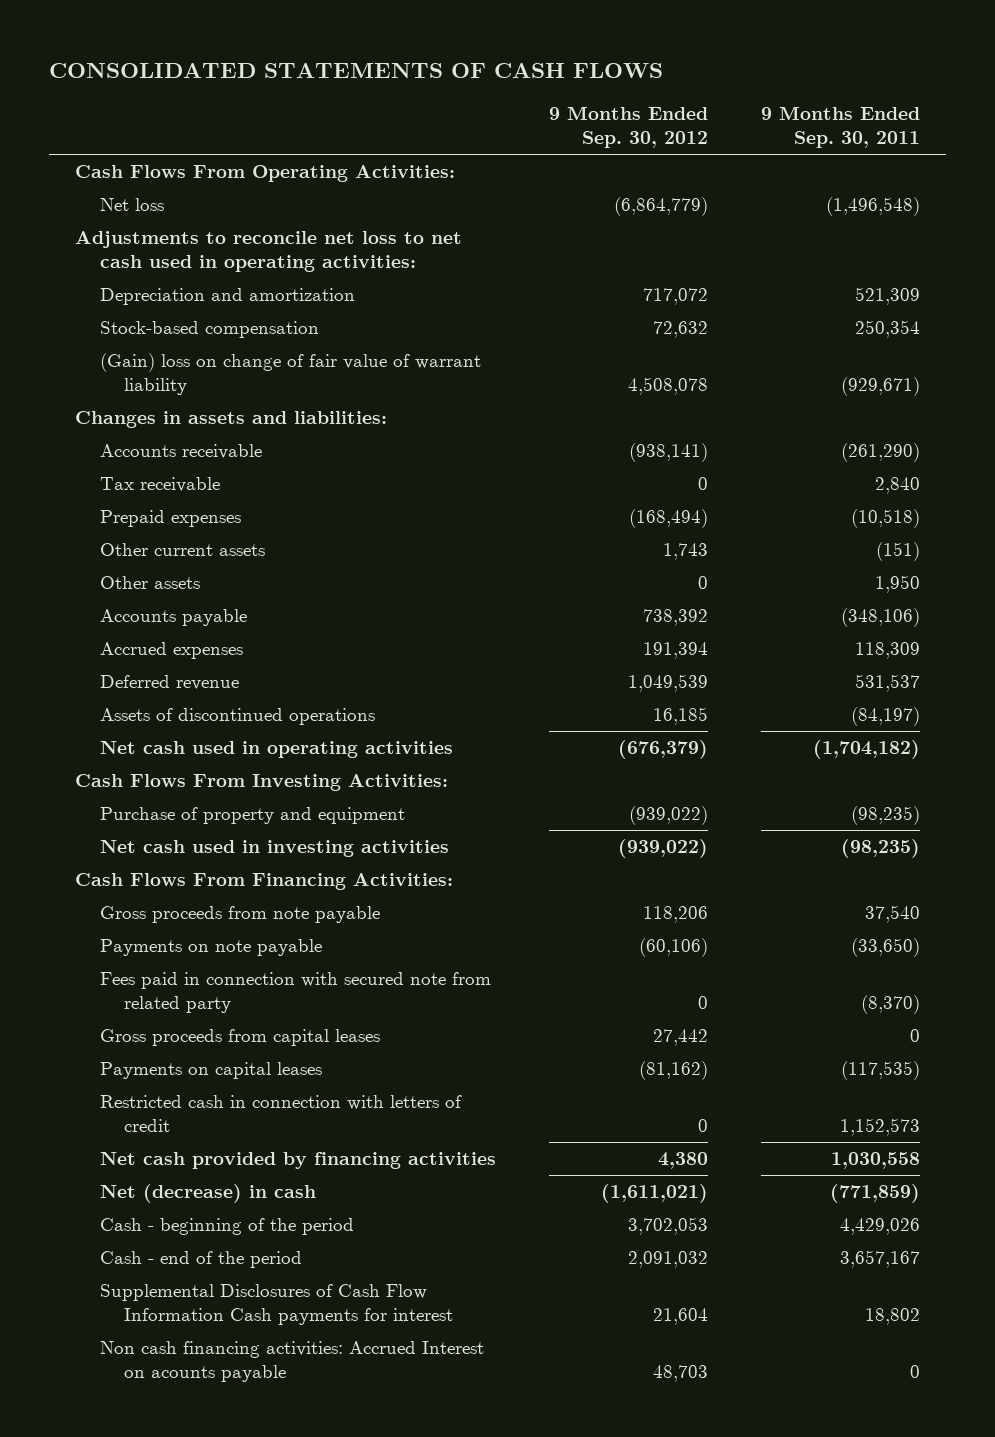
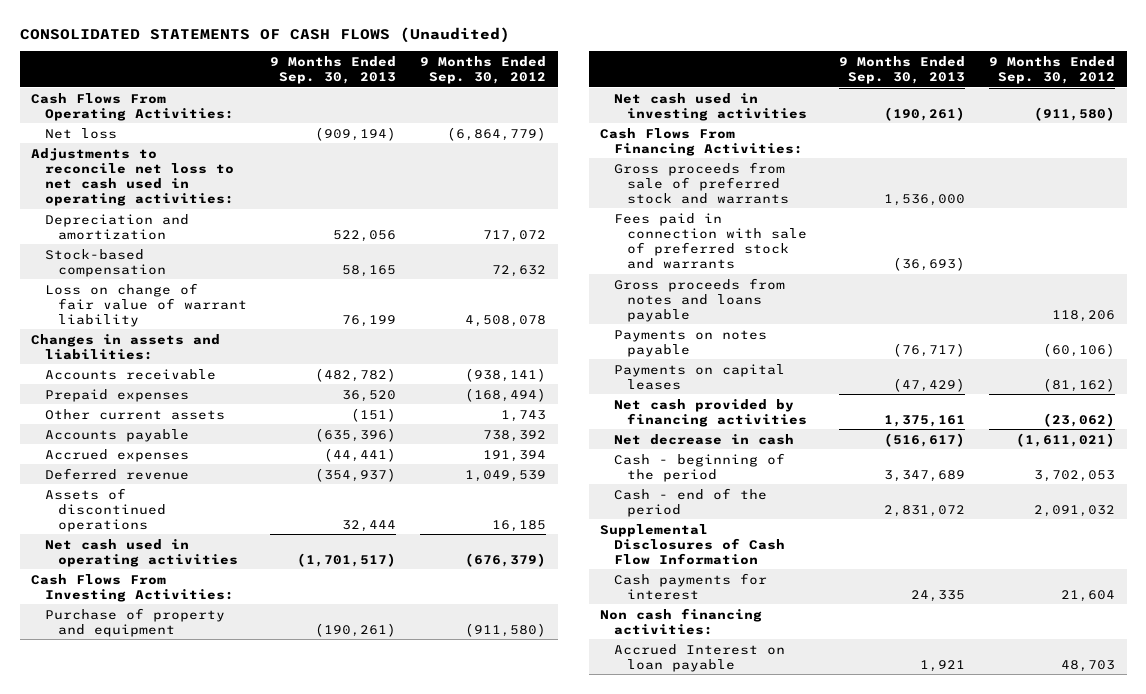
[48,63,663,79] CONSOLIDATED STATEMENTS OF CASH FLOWS -> [19,26,510,43] CONSOLIDATED STATEMENTS OF CASH FLOWS (Unaudited)
[760,105,920,149] 9 Months Ended Sep. 30, 2011 -> none
none -> [270,55,397,84] 9 Months Ended Sep. 30, 2013
[99,352,481,396] (Gain) loss on change of fair value of warrant liability -> [44,282,247,327] Loss on change of fair value of warrant liability
[99,476,220,492] Tax receivable -> none
[99,575,200,589] Other assets -> none
[628,805,708,825] (939,022) -> [464,622,546,637] (911,580)
[617,838,708,858] (939,022) -> [1033,106,1115,121] (911,580)
[99,971,491,1014] Fees paid in connection with secured note from related party -> none
[99,1028,380,1046] Gross proceeds from capital leases -> none
none -> [613,161,789,204] Gross proceeds from sale of preferred stock and warrants
none -> [613,212,807,269] Fees paid in connection with sale of preferred stock and warrants
[99,905,380,923] Gross proceeds from note payable -> [613,277,785,322] Gross proceeds from notes and loans payable
[99,938,322,956] Payments on note payable -> [613,329,767,357] Payments on notes payable
[99,1094,462,1133] Restricted cash in connection with letters of credit -> none
[657,1151,708,1169] 4,380 -> [1042,412,1115,427] (23,062)
[99,1183,316,1203] Net (decrease) in cash -> [613,433,794,445] Net decrease in cash
none -> [600,523,785,565] Supplemental Disclosures of Cash Flow Information
[99,1283,454,1326] Supplemental Disclosures of Cash Flow Information Cash payments for interest -> [613,572,767,600] Cash payments for interest
none -> [600,607,763,635] Non cash financing activities:
[99,1340,484,1383] Non cash financing activities: Accrued Interest on acounts payable -> [613,643,785,672] Accrued Interest on loan payable

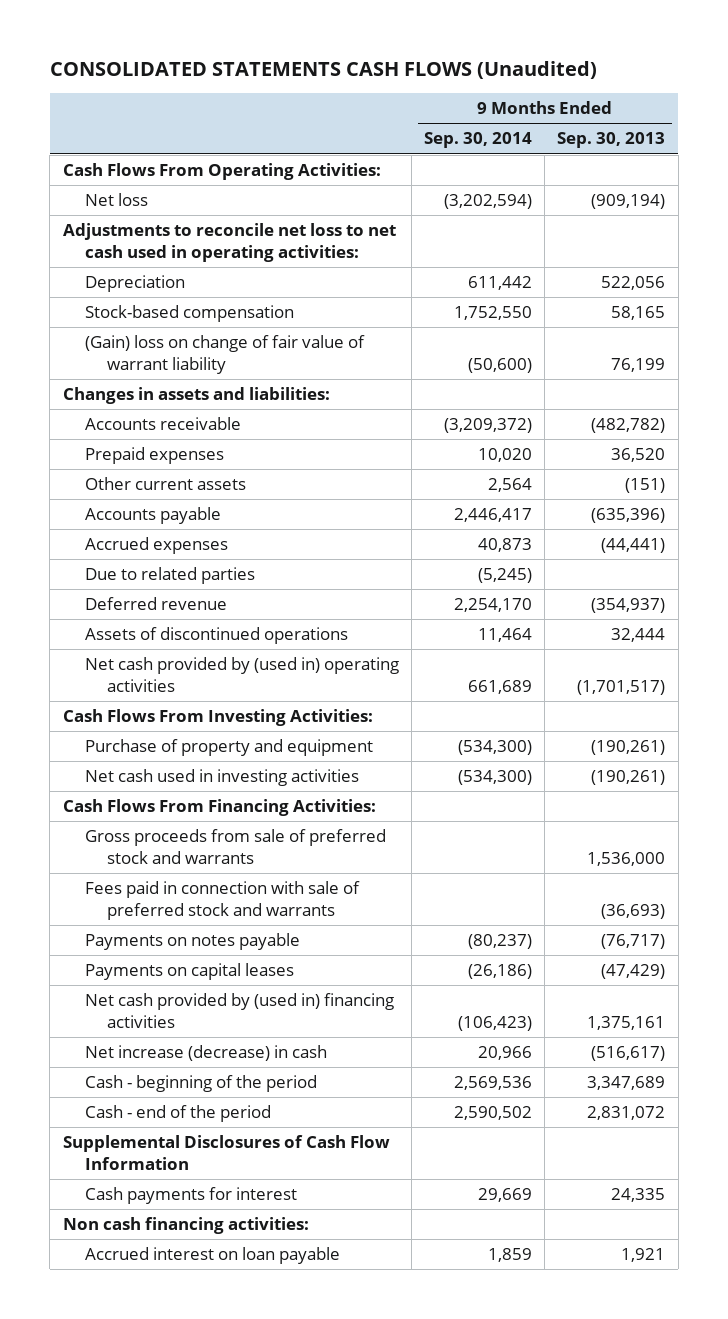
[19,26,510,43] CONSOLIDATED STATEMENTS OF CASH FLOWS (Unaudited) -> [49,61,597,80] CONSOLIDATED STATEMENTS CASH FLOWS (Unaudited)
[419,55,546,84] 9 Months Ended Sep. 30, 2012 -> none
none -> [424,132,533,149] Sep. 30, 2014
[44,213,189,240] Depreciation and amortization -> [84,275,185,293] Depreciation
[44,282,247,327] Loss on change of fair value of warrant liability -> [84,335,365,374] (Gain) loss on change of fair value of warrant liability
none -> [84,567,255,585] Due to related parties
[44,538,238,567] Net cash used in operating activities -> [84,657,399,692] Net cash provided by (used in) operating activities
[613,277,785,322] Gross proceeds from notes and loans payable -> none
[613,398,807,427] Net cash provided by financing activities -> [84,993,394,1028] Net cash provided by (used in) financing activities
[613,433,794,445] Net decrease in cash -> [84,1045,327,1062] Net increase (decrease) in cash
[613,643,785,672] Accrued Interest on loan payable -> [84,1247,340,1265] Accrued interest on loan payable

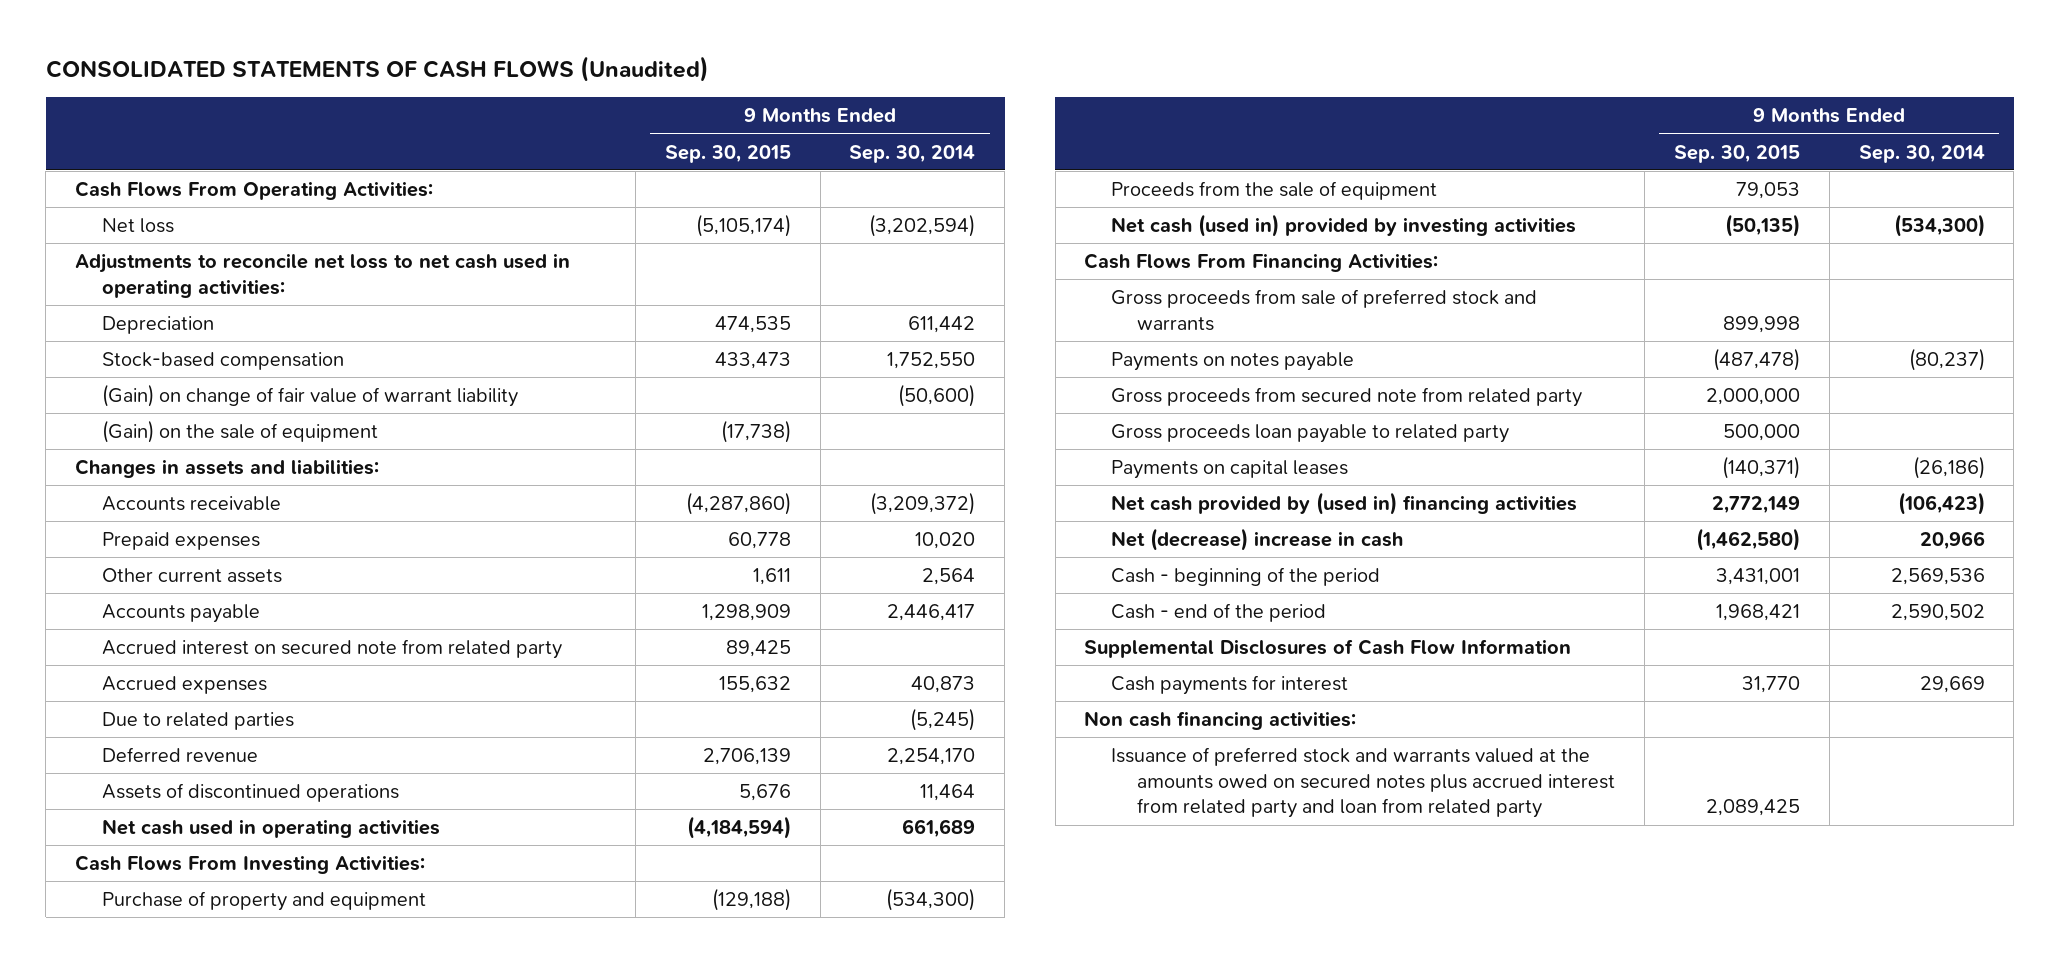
[49,61,597,80] CONSOLIDATED STATEMENTS CASH FLOWS (Unaudited) -> [45,56,709,83] CONSOLIDATED STATEMENTS OF CASH FLOWS (Unaudited)
[557,132,666,149] Sep. 30, 2013 -> none
none -> [664,144,791,163] Sep. 30, 2015
[84,335,365,374] (Gain) loss on change of fair value of warrant liability -> [101,383,518,407] (Gain) on change of fair value of warrant liability
none -> [101,419,378,443] (Gain) on the sale of equipment
none -> [101,638,562,659] Accrued interest on secured note from related party
[84,657,399,692] Net cash provided by (used in) operating activities -> [101,818,440,838] Net cash used in operating activities
none -> [1110,180,1437,200] Proceeds from the sale of equipment
[84,769,359,787] Net cash used in investing activities -> [1110,213,1576,237] Net cash (used in) provided by investing activities
[84,881,360,920] Fees paid in connection with sale of preferred stock and warrants -> none
none -> [1110,386,1582,407] Gross proceeds from secured note from related party
none -> [1110,423,1509,443] Gross proceeds loan payable to related party
[84,1045,327,1062] Net increase (decrease) in cash -> [1110,527,1403,551] Net (decrease) increase in cash
[84,1247,340,1265] Accrued interest on loan payable -> none
none -> [1110,746,1616,819] Issuance of preferred stock and warrants valued at the amounts owed on secured notes plus accrued interest from related party and loan from related party

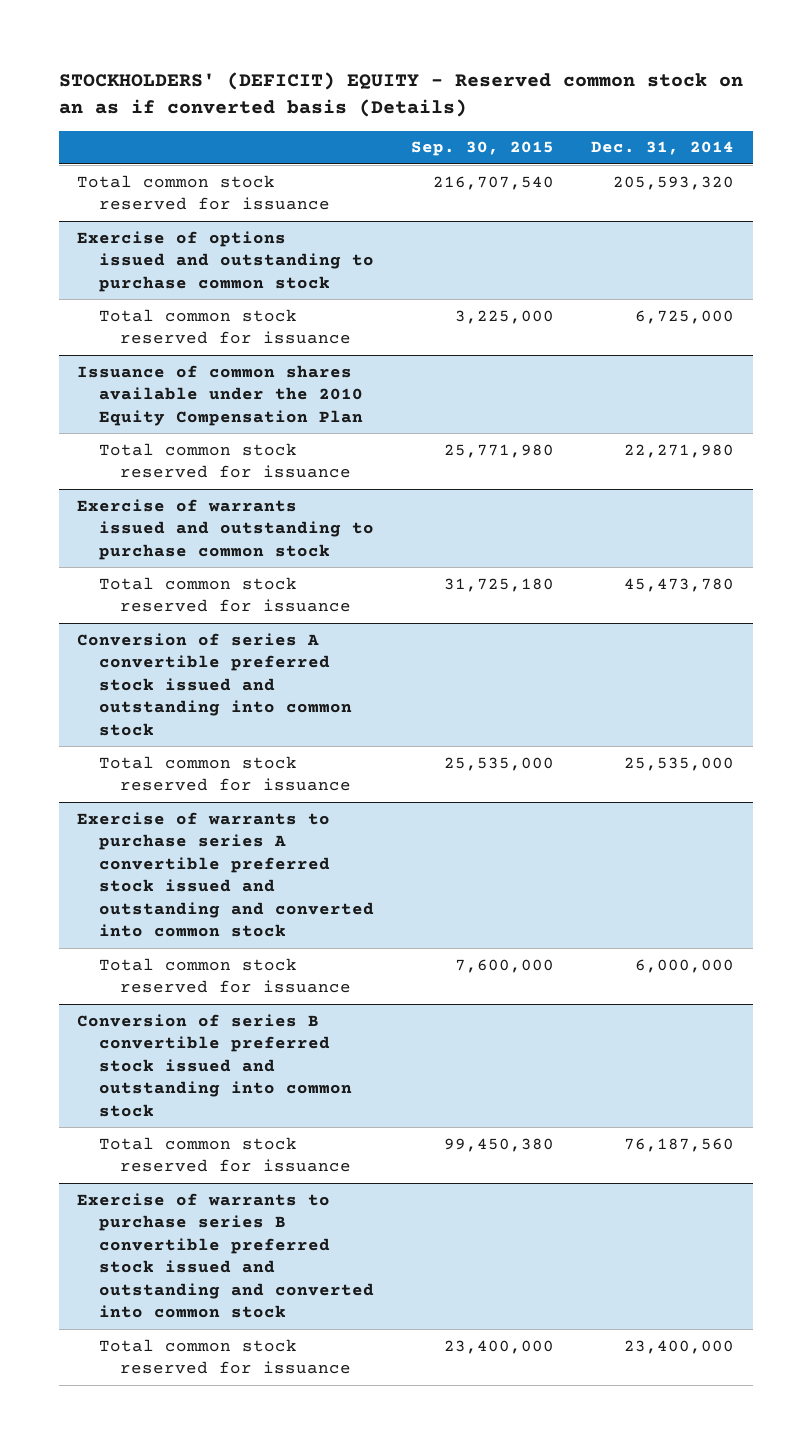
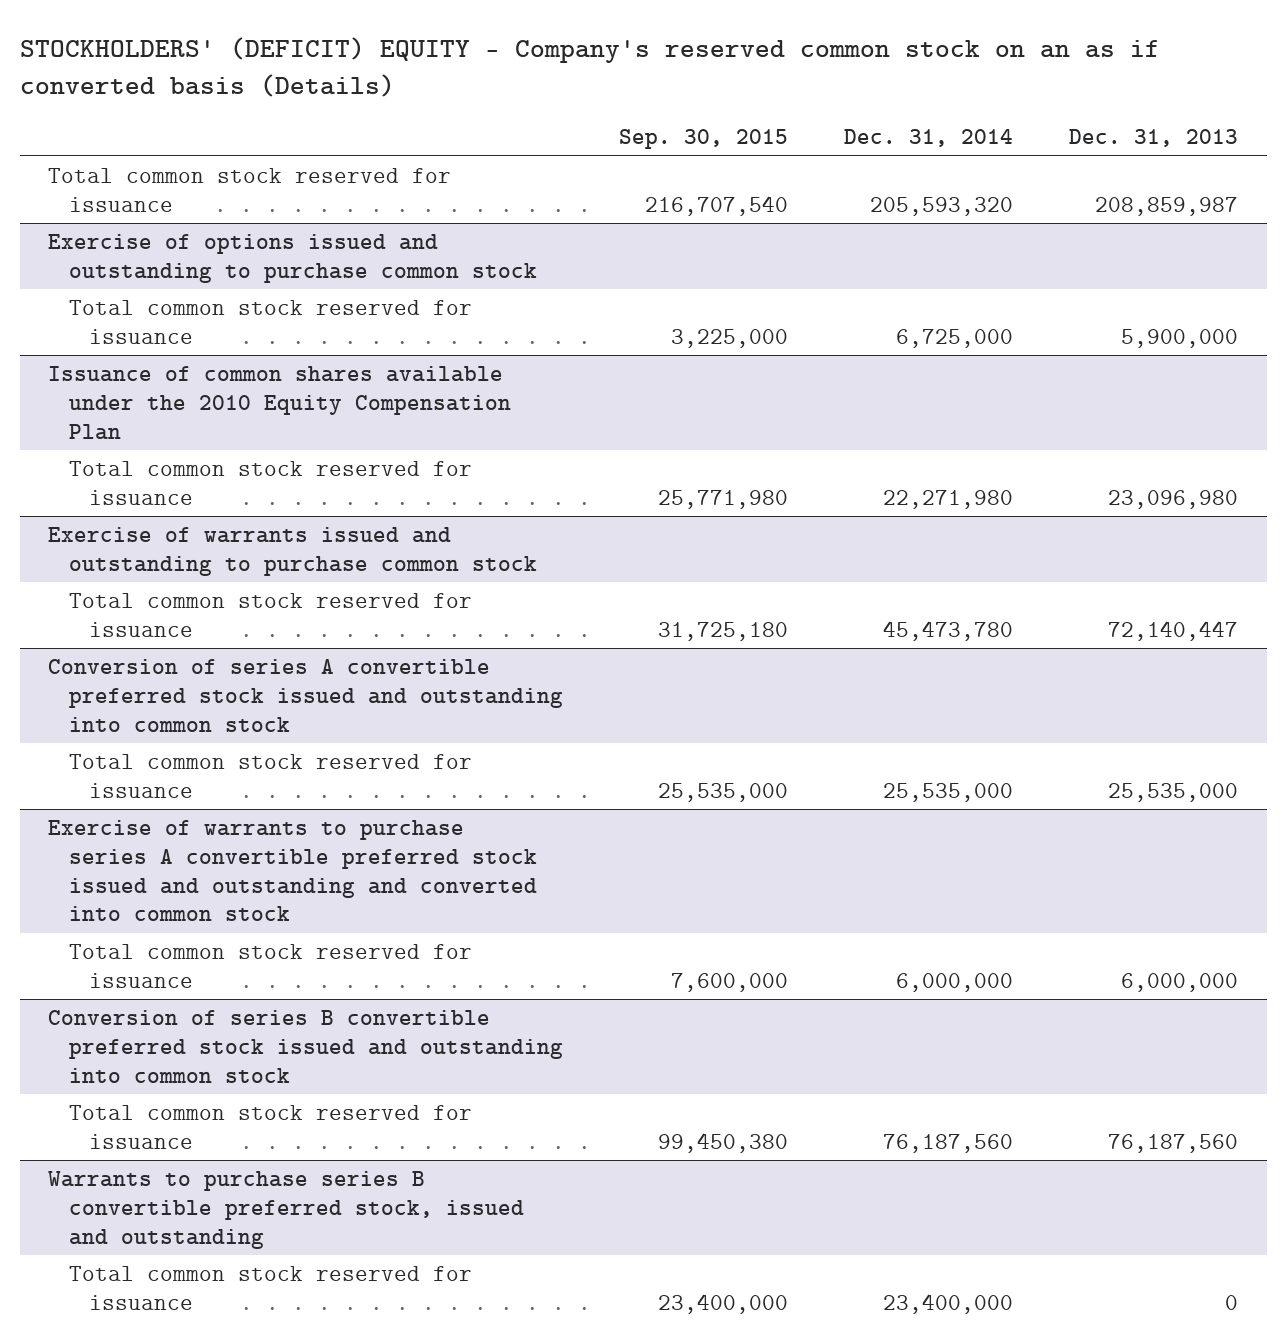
[58,71,743,118] STOCKHOLDERS' (DEFICIT) EQUITY - Reserved common stock on an as if converted basis (Details) -> [20,37,1161,98] STOCKHOLDERS' (DEFICIT) EQUITY - Company's reserved common stock on an as if converted basis (Details)
none -> [1069,129,1239,148] Dec. 31, 2013
[77,1192,374,1319] Exercise of warrants to purchase series B convertible preferred stock issued and outstanding and converted into common stock -> [48,1170,524,1249] Warrants to purchase series B convertible preferred stock, issued and outstanding

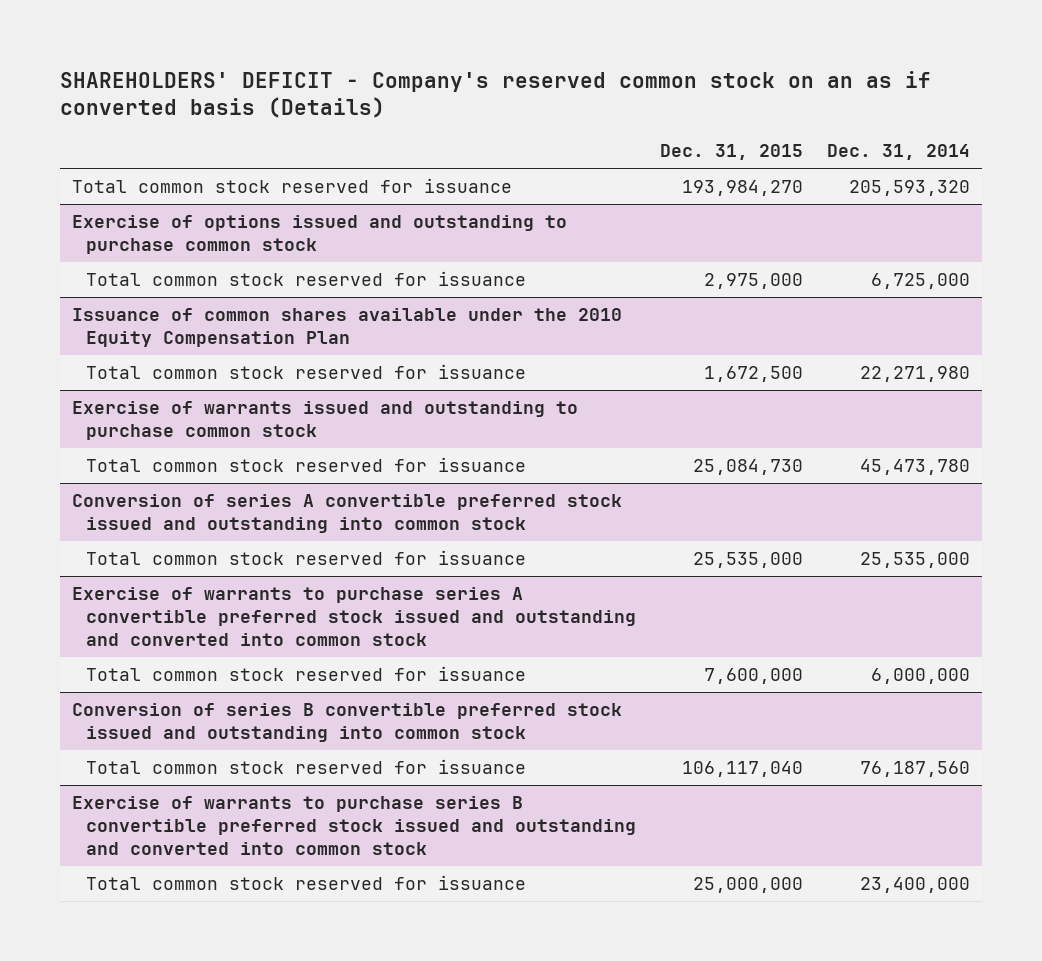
[20,37,1161,98] STOCKHOLDERS' (DEFICIT) EQUITY - Company's reserved common stock on an as if converted basis (Details) -> [59,70,931,119] SHAREHOLDERS' DEFICIT - Company's reserved common stock on an as if converted basis (Details)
[618,129,788,150] Sep. 30, 2015 -> none
[1069,129,1239,148] Dec. 31, 2013 -> none
none -> [659,144,803,161] Dec. 31, 2015
[48,1170,524,1249] Warrants to purchase series B convertible preferred stock, issued and outstanding -> [71,796,636,856] Exercise of warrants to purchase series B convertible preferred stock issued and outstanding and converted into common stock

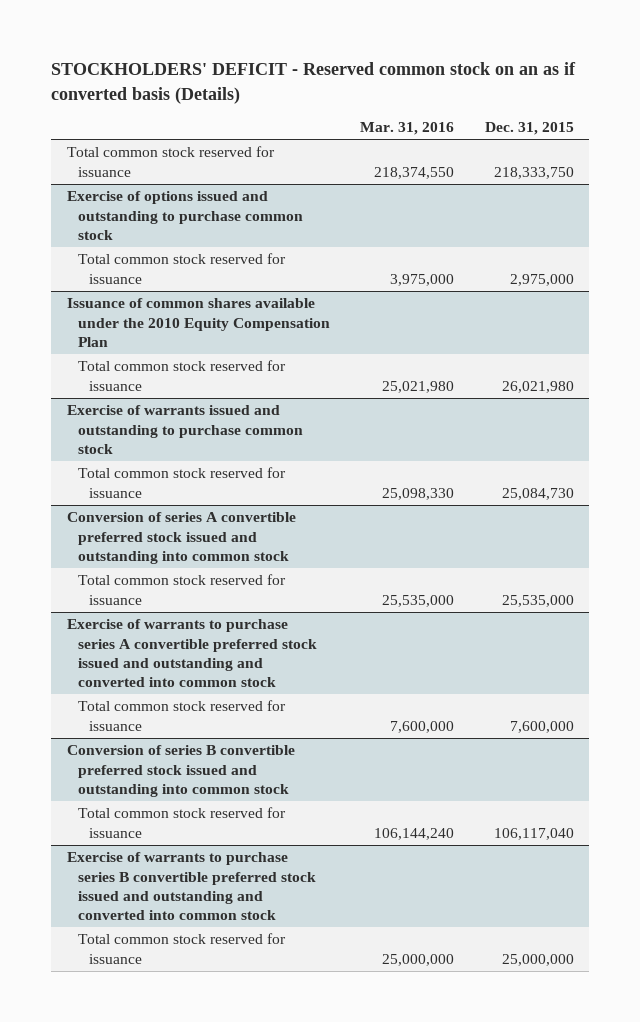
[59,70,931,119] SHAREHOLDERS' DEFICIT - Company's reserved common stock on an as if converted basis (Details) -> [51,62,577,104] STOCKHOLDERS' DEFICIT - Reserved common stock on an as if converted basis (Details)
[826,144,970,161] Dec. 31, 2014 -> none
none -> [360,122,455,136] Mar. 31, 2016
[681,180,803,197] 193,984,270 -> [493,166,574,179] 218,333,750
[703,366,803,383] 1,672,500 -> [501,380,574,393] 26,021,980

